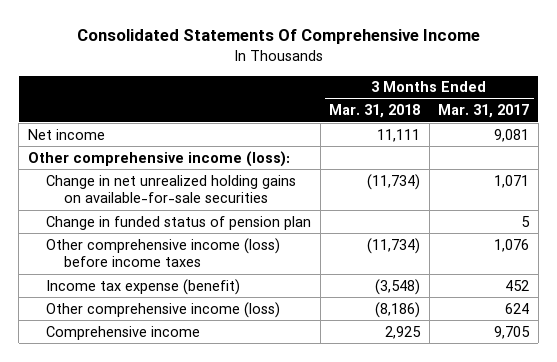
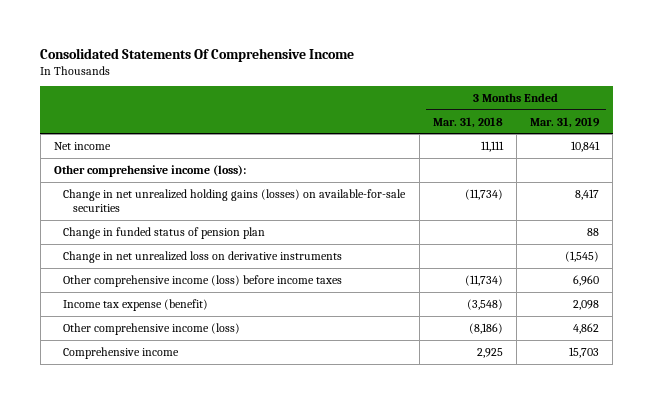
[438,104,530,119] Mar. 31, 2017 -> none
none -> [529,116,600,128] Mar. 31, 2019
[45,174,296,204] Change in net unrealized holding gains on available-for-sale securities -> [63,188,407,213] Change in net unrealized holding gains (losses) on available-for-sale securities
none -> [63,250,343,263] Change in net unrealized loss on derivative instruments

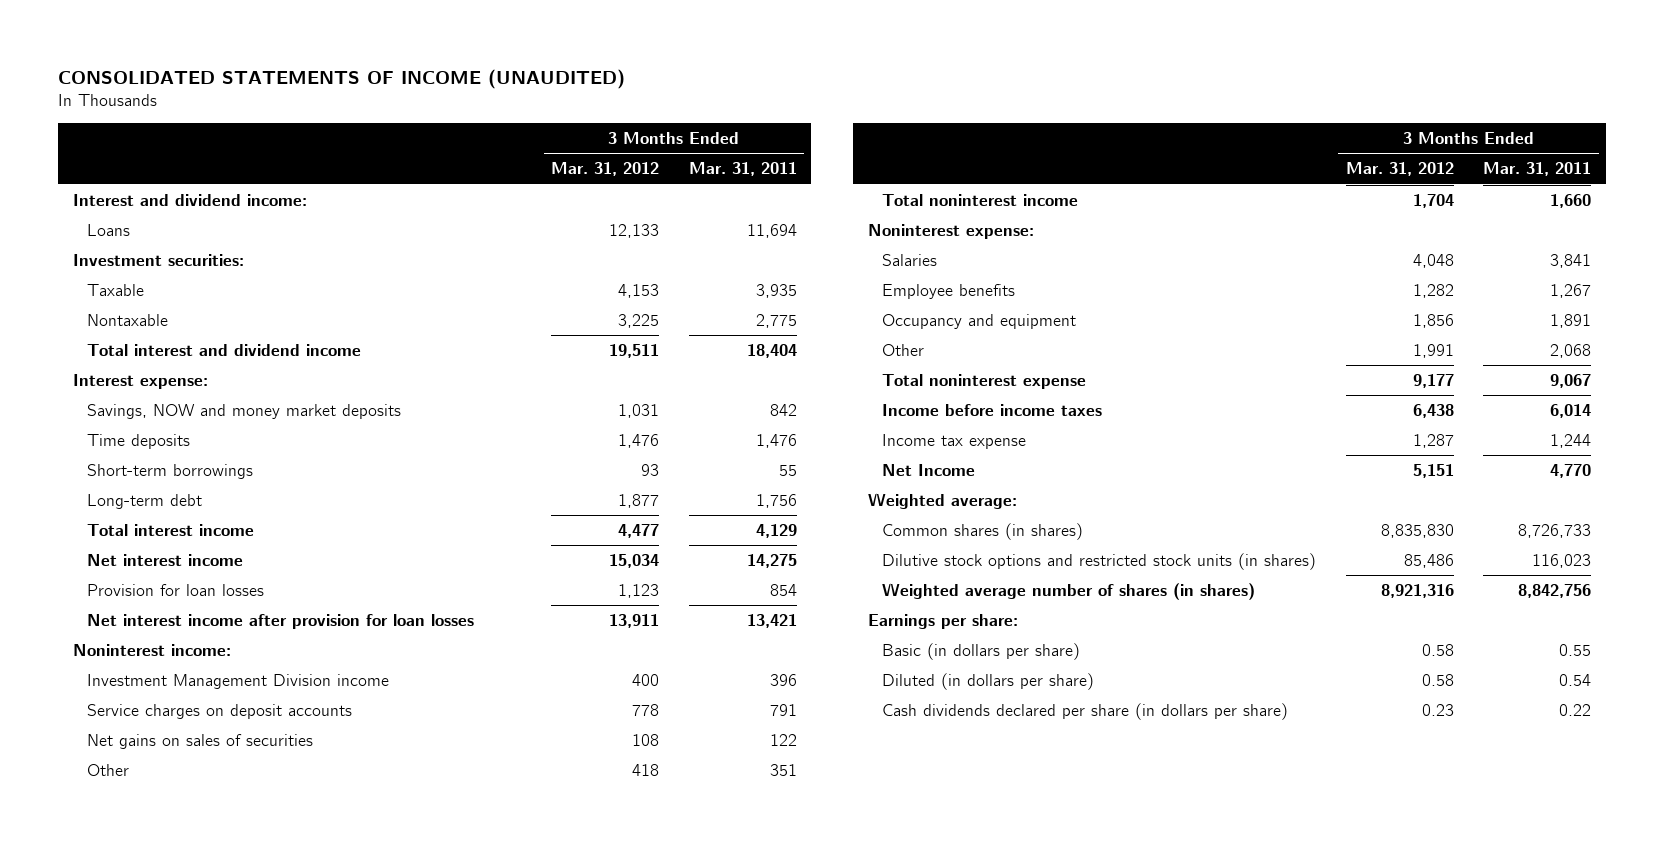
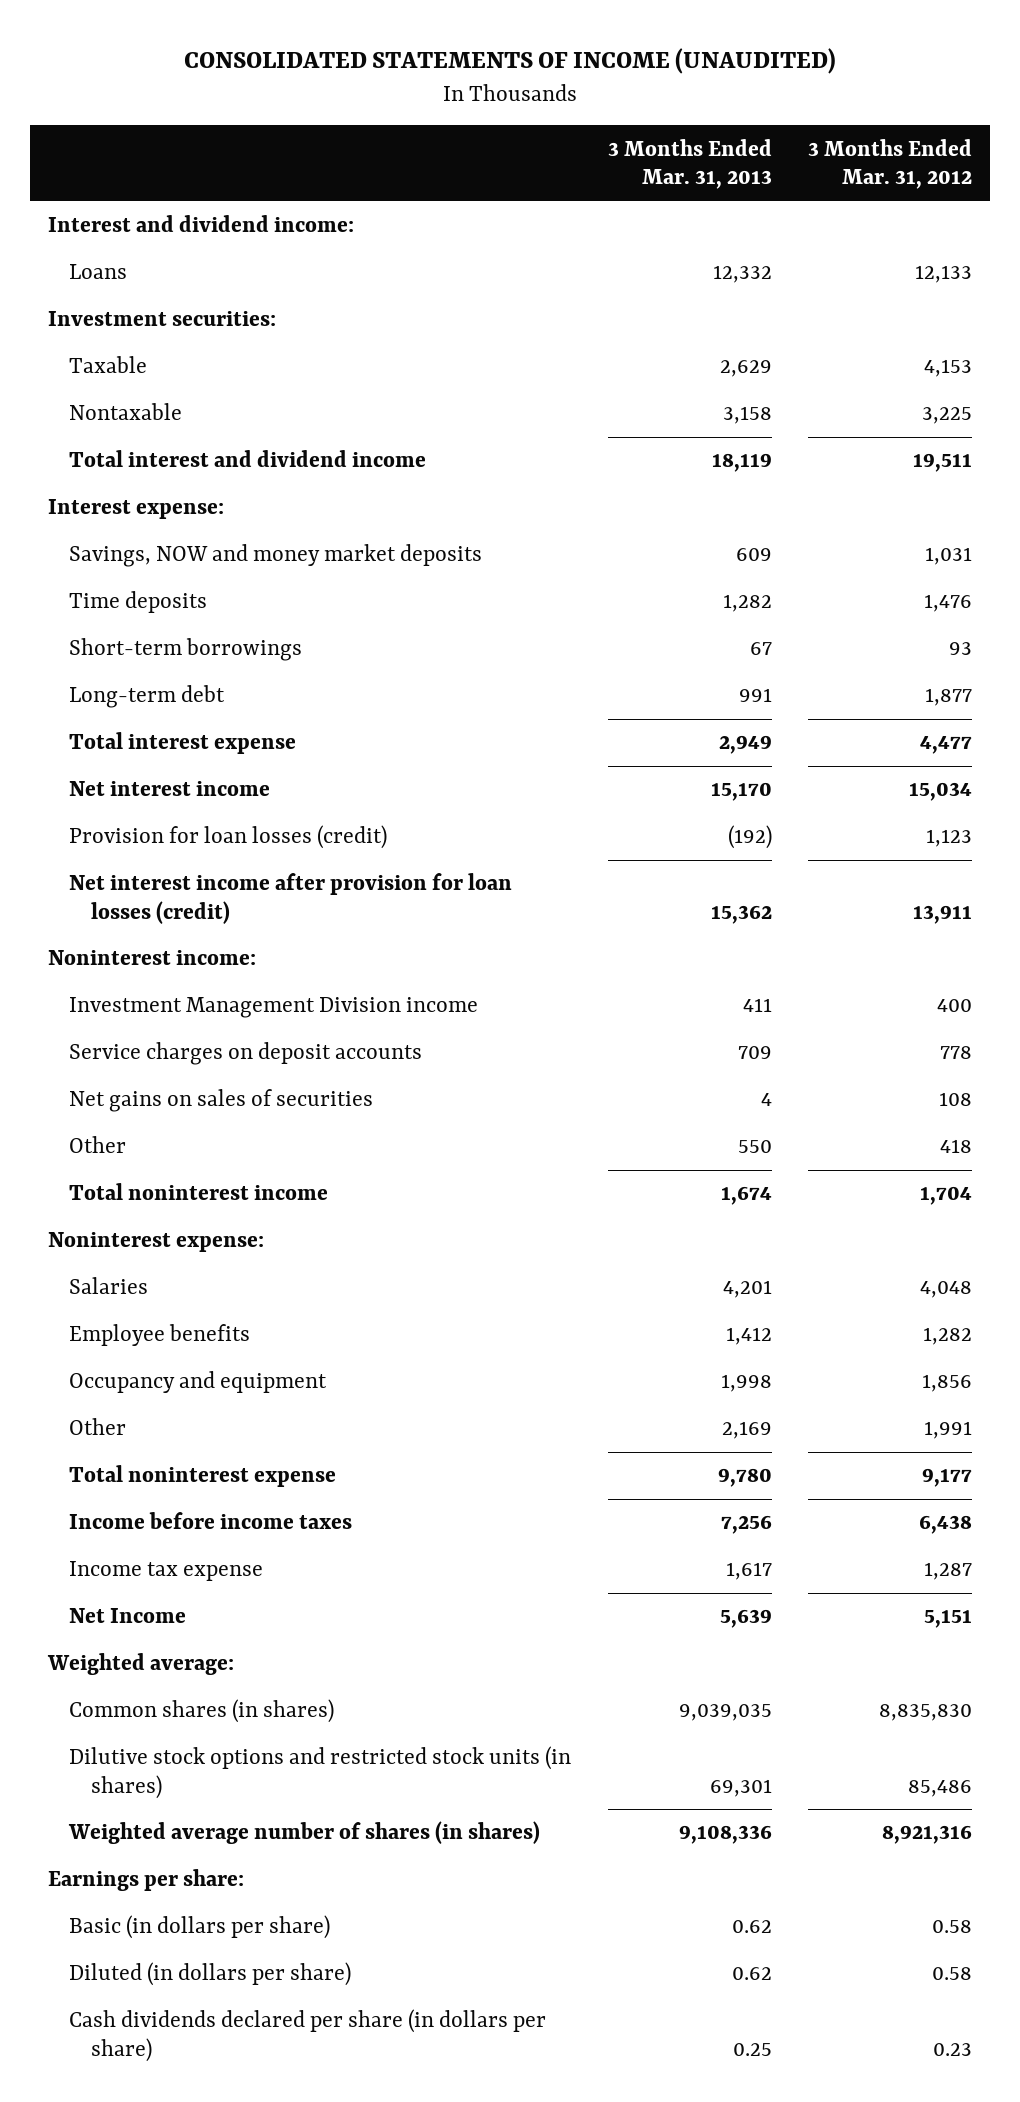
[688,162,797,177] Mar. 31, 2011 -> none
none -> [607,138,772,190] 3 Months Ended Mar. 31, 2013
[87,523,255,536] Total interest income -> [69,732,297,755] Total interest expense
[87,583,265,596] Provision for loan losses -> [69,825,388,850] Provision for loan losses (credit)
[87,613,475,629] Net interest income after provision for loan losses -> [69,873,513,924] Net interest income after provision for loan losses (credit)

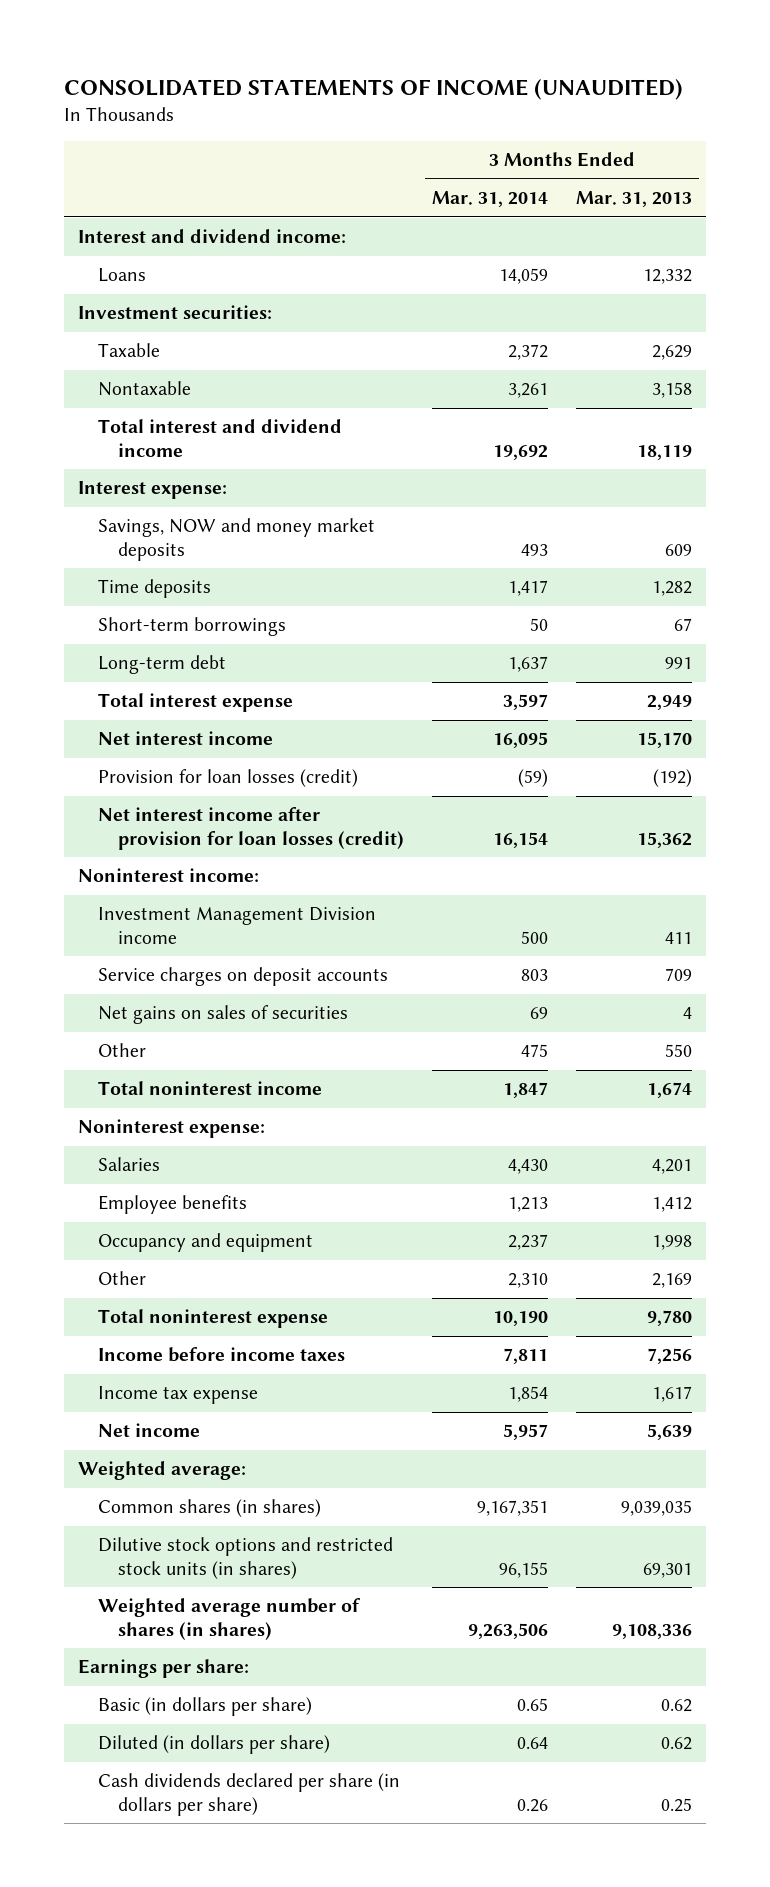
[808,138,973,190] 3 Months Ended Mar. 31, 2012 -> none
none -> [431,191,548,208] Mar. 31, 2014
[69,1608,187,1624] Net Income -> [97,1423,200,1438] Net income

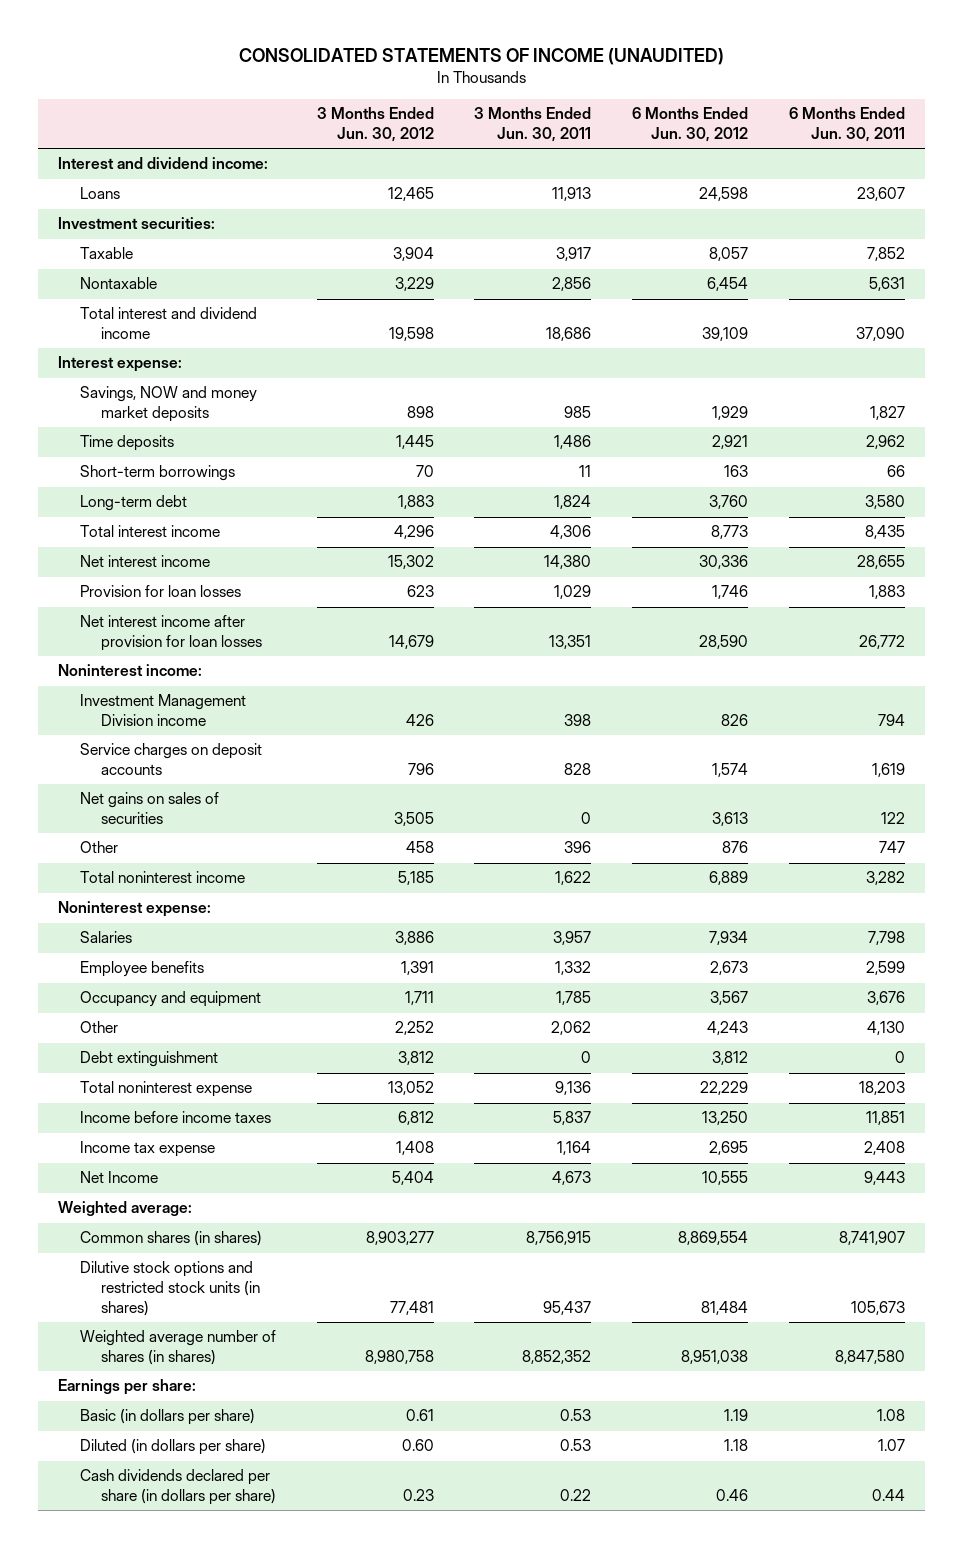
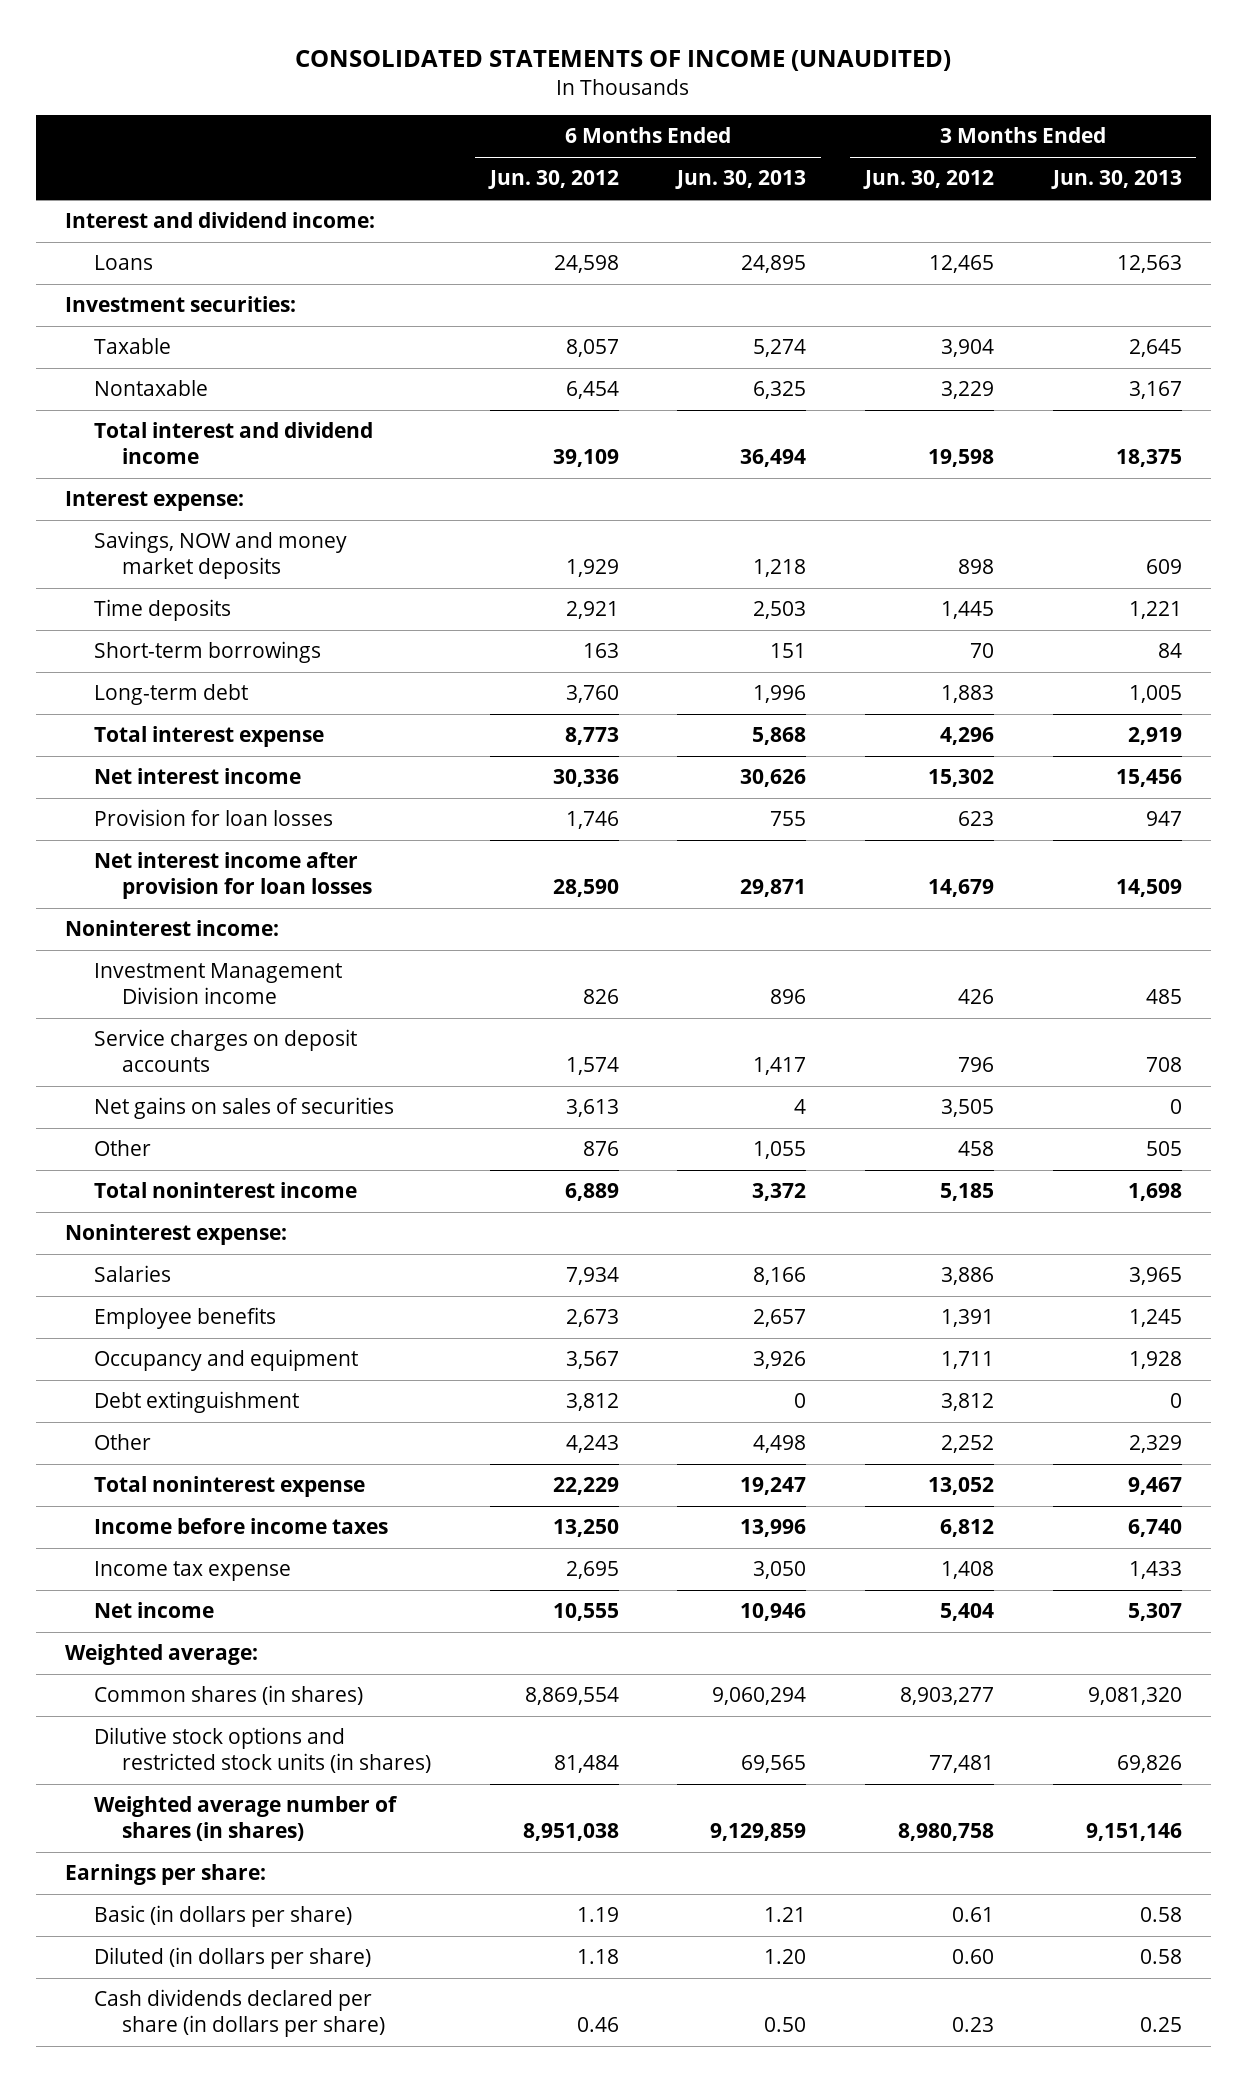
[474,107,592,143] 3 Months Ended Jun. 30, 2011 -> none
[789,107,906,143] 6 Months Ended Jun. 30, 2011 -> none
none -> [675,170,807,190] Jun. 30, 2013
none -> [1050,170,1182,190] Jun. 30, 2013
[79,525,220,538] Total interest income -> [93,726,324,748] Total interest expense
[79,1021,118,1034] Other -> [93,1434,151,1451] Other
[79,1171,158,1184] Net Income -> [93,1602,214,1619] Net income

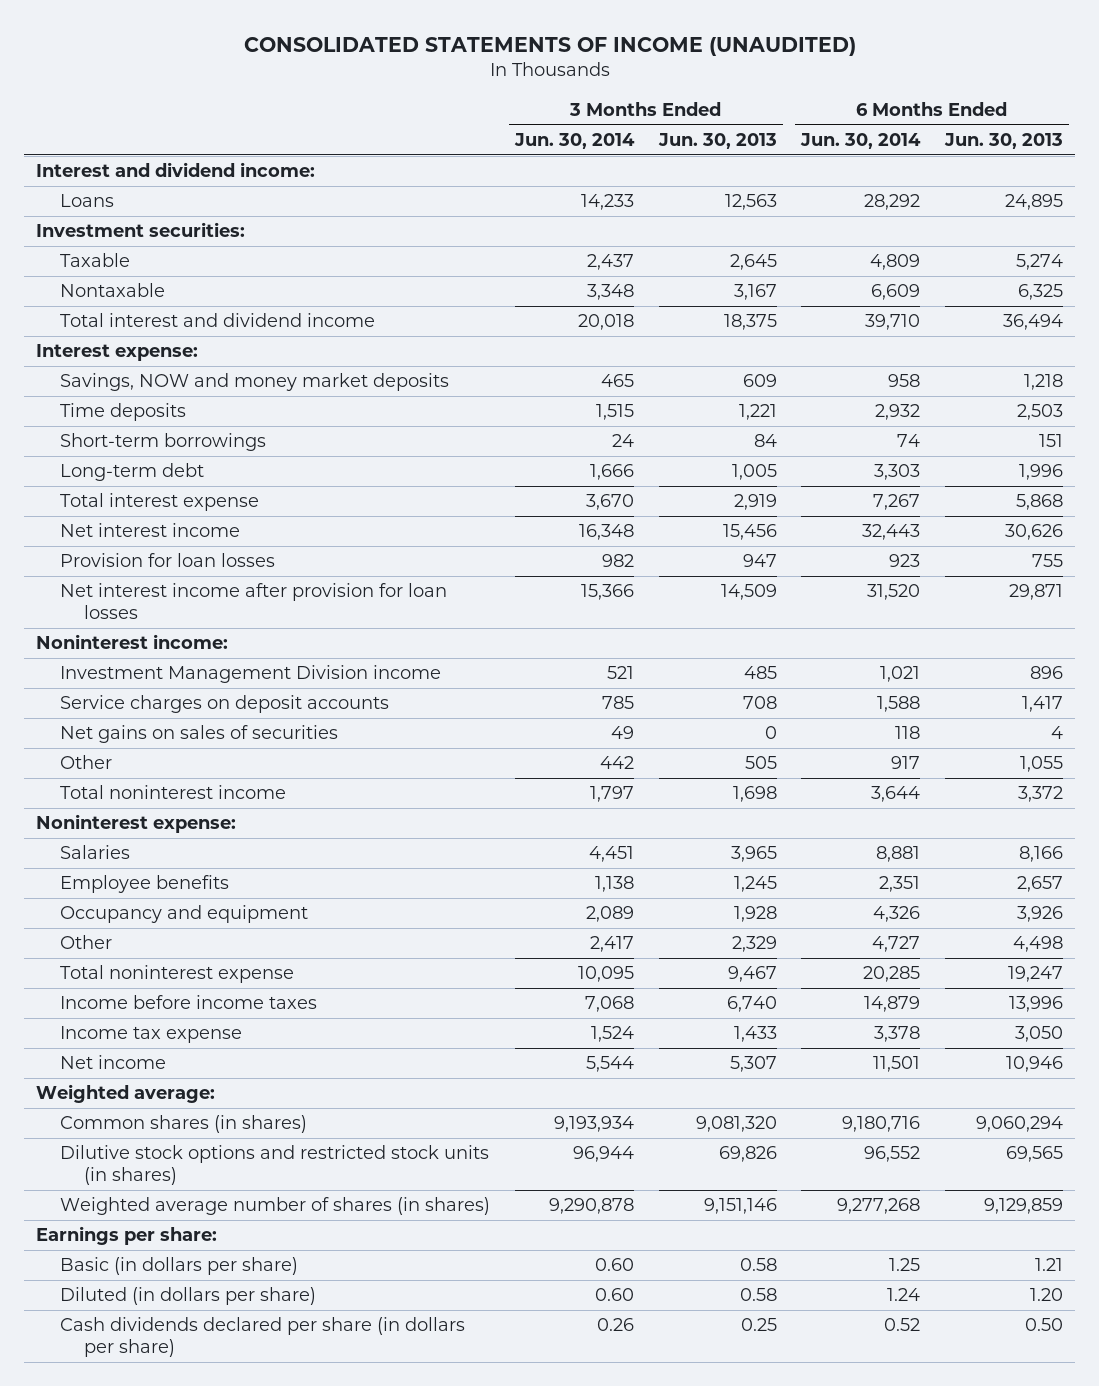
[487,170,619,190] Jun. 30, 2012 -> none
[863,170,995,190] Jun. 30, 2012 -> none
none -> [513,132,635,149] Jun. 30, 2014
none -> [800,132,922,149] Jun. 30, 2014
[93,1391,299,1414] Debt extinguishment -> none

